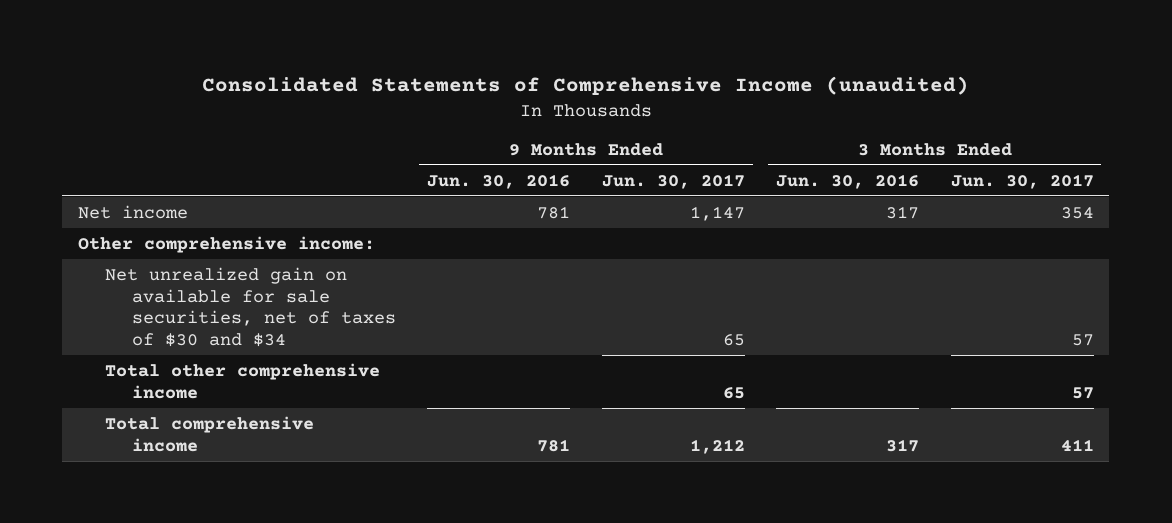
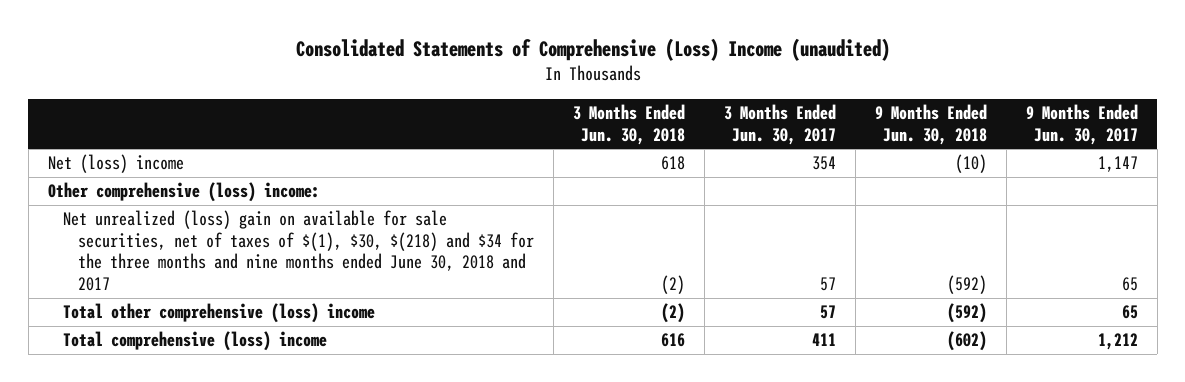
[201,75,969,95] Consolidated Statements of Comprehensive Income (unaudited) -> [295,38,890,62] Consolidated Statements of Comprehensive (Loss) Income (unaudited)
[427,173,571,189] Jun. 30, 2016 -> none
[776,173,920,189] Jun. 30, 2016 -> none
none -> [572,104,685,145] 3 Months Ended Jun. 30, 2018
none -> [874,104,987,145] 9 Months Ended Jun. 30, 2018
[78,204,189,219] Net income -> [47,154,184,174] Net (loss) income
[78,235,376,253] Other comprehensive income: -> [47,182,320,203] Other comprehensive (loss) income:
[104,266,396,348] Net unrealized gain on available for sale securities, net of taxes of $30 and $34 -> [62,210,534,291] Net unrealized (loss) gain on available for sale securities, net of taxes of $(1), $30, $(218) and $34 for the three months and nine months ended June 30, 2018 and 2017
[104,362,380,399] Total other comprehensive income -> [62,303,375,324] Total other comprehensive (loss) income
[104,415,314,452] Total comprehensive income -> [62,331,327,352] Total comprehensive (loss) income

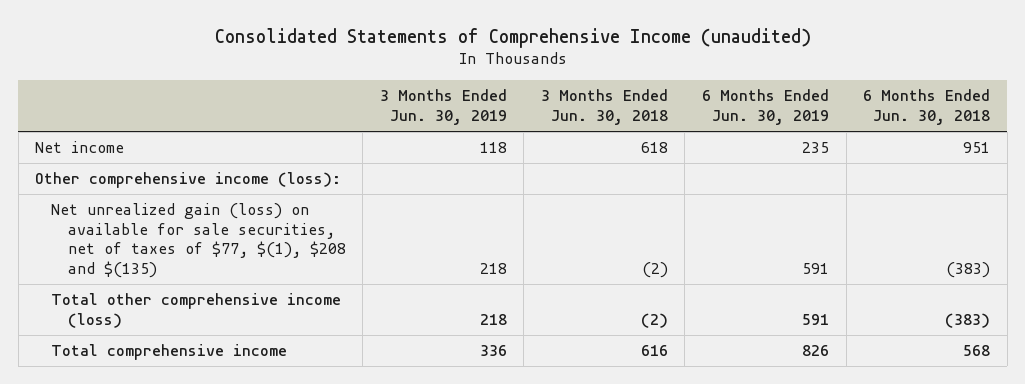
[295,38,890,62] Consolidated Statements of Comprehensive (Loss) Income (unaudited) -> [214,27,811,48] Consolidated Statements of Comprehensive Income (unaudited)
[723,104,836,145] 3 Months Ended Jun. 30, 2017 -> none
[874,104,987,145] 9 Months Ended Jun. 30, 2018 -> none
[1025,104,1138,145] 9 Months Ended Jun. 30, 2017 -> none
none -> [379,89,507,125] 3 Months Ended Jun. 30, 2019
none -> [701,89,829,125] 6 Months Ended Jun. 30, 2019
none -> [863,89,991,125] 6 Months Ended Jun. 30, 2018
[47,154,184,174] Net (loss) income -> [35,141,125,154] Net income
[47,182,320,203] Other comprehensive (loss) income: -> [35,172,342,189] Other comprehensive income (loss):
[62,210,534,291] Net unrealized (loss) gain on available for sale securities, net of taxes of $(1), $30, $(218) and $34 for the three months and nine months ended June 30, 2018 and 2017 -> [51,203,346,278] Net unrealized gain (loss) on available for sale securities, net of taxes of $77, $(1), $208 and $(135)
[62,303,375,324] Total other comprehensive (loss) income -> [51,293,342,328] Total other comprehensive income (loss)
[62,331,327,352] Total comprehensive (loss) income -> [51,344,288,361] Total comprehensive income

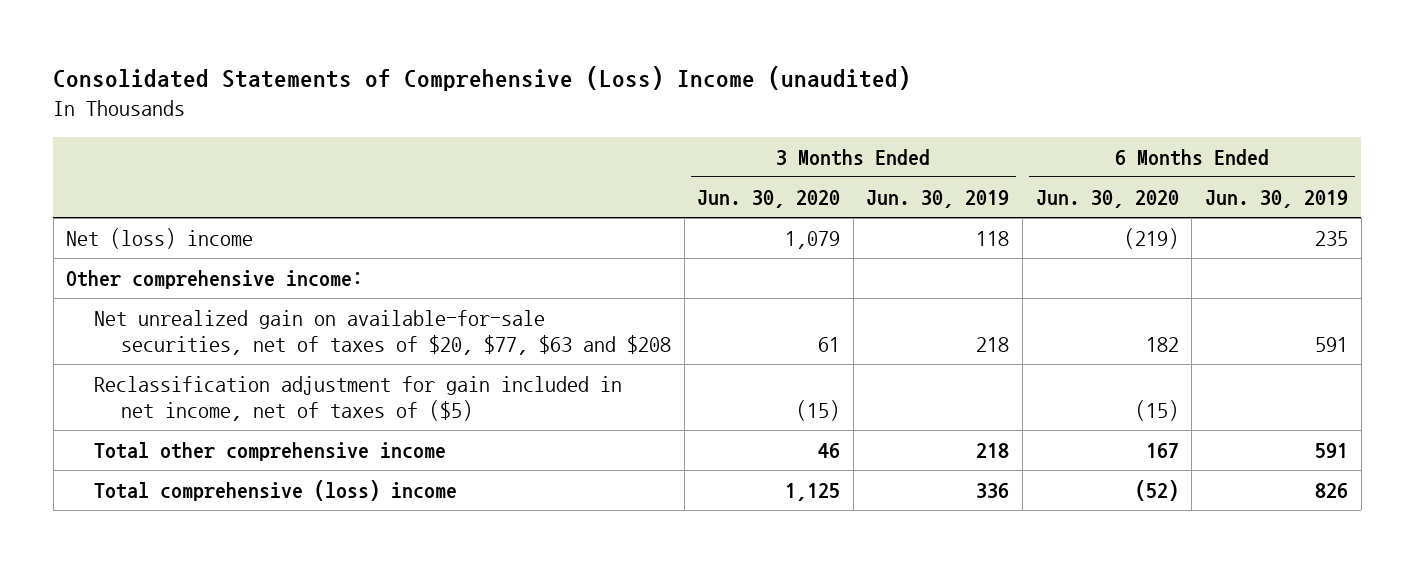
[214,27,811,48] Consolidated Statements of Comprehensive Income (unaudited) -> [53,66,912,92] Consolidated Statements of Comprehensive (Loss) Income (unaudited)
[540,89,668,125] 3 Months Ended Jun. 30, 2018 -> none
[863,89,991,125] 6 Months Ended Jun. 30, 2018 -> none
none -> [697,189,841,208] Jun. 30, 2020
none -> [1035,189,1179,208] Jun. 30, 2020
[35,141,125,154] Net income -> [66,227,254,249] Net (loss) income
[35,172,342,189] Other comprehensive income (loss): -> [66,269,364,289] Other comprehensive income:
[51,203,346,278] Net unrealized gain (loss) on available for sale securities, net of taxes of $77, $(1), $208 and $(135) -> [93,309,671,355] Net unrealized gain on available-for-sale securities, net of taxes of $20, $77, $63 and $208
none -> [93,375,622,421] Reclassification adjustment for gain included in net income, net of taxes of ($5)
[51,293,342,328] Total other comprehensive income (loss) -> [93,441,446,461] Total other comprehensive income
[51,344,288,361] Total comprehensive income -> [93,479,457,501] Total comprehensive (loss) income

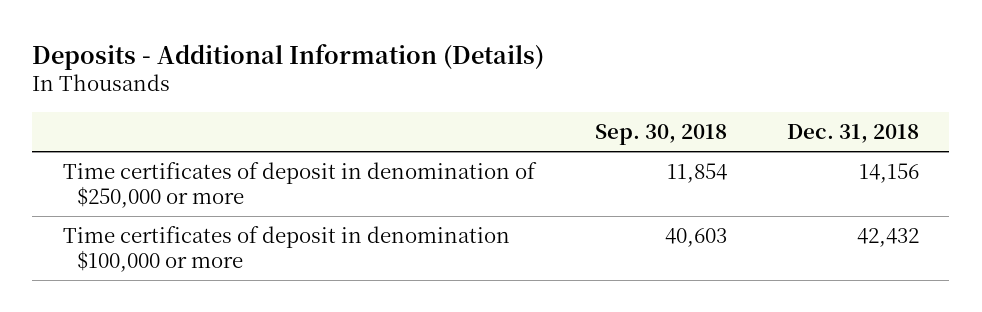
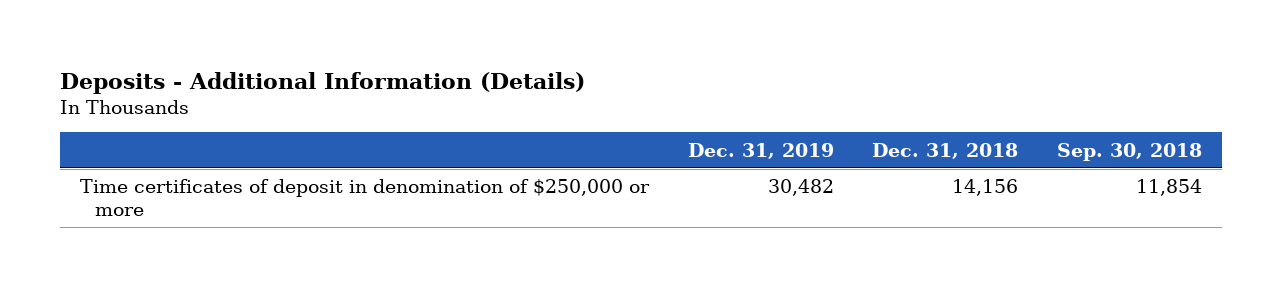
none -> [687,142,834,159] Dec. 31, 2019
[62,226,510,272] Time certificates of deposit in denomination $100,000 or more -> none

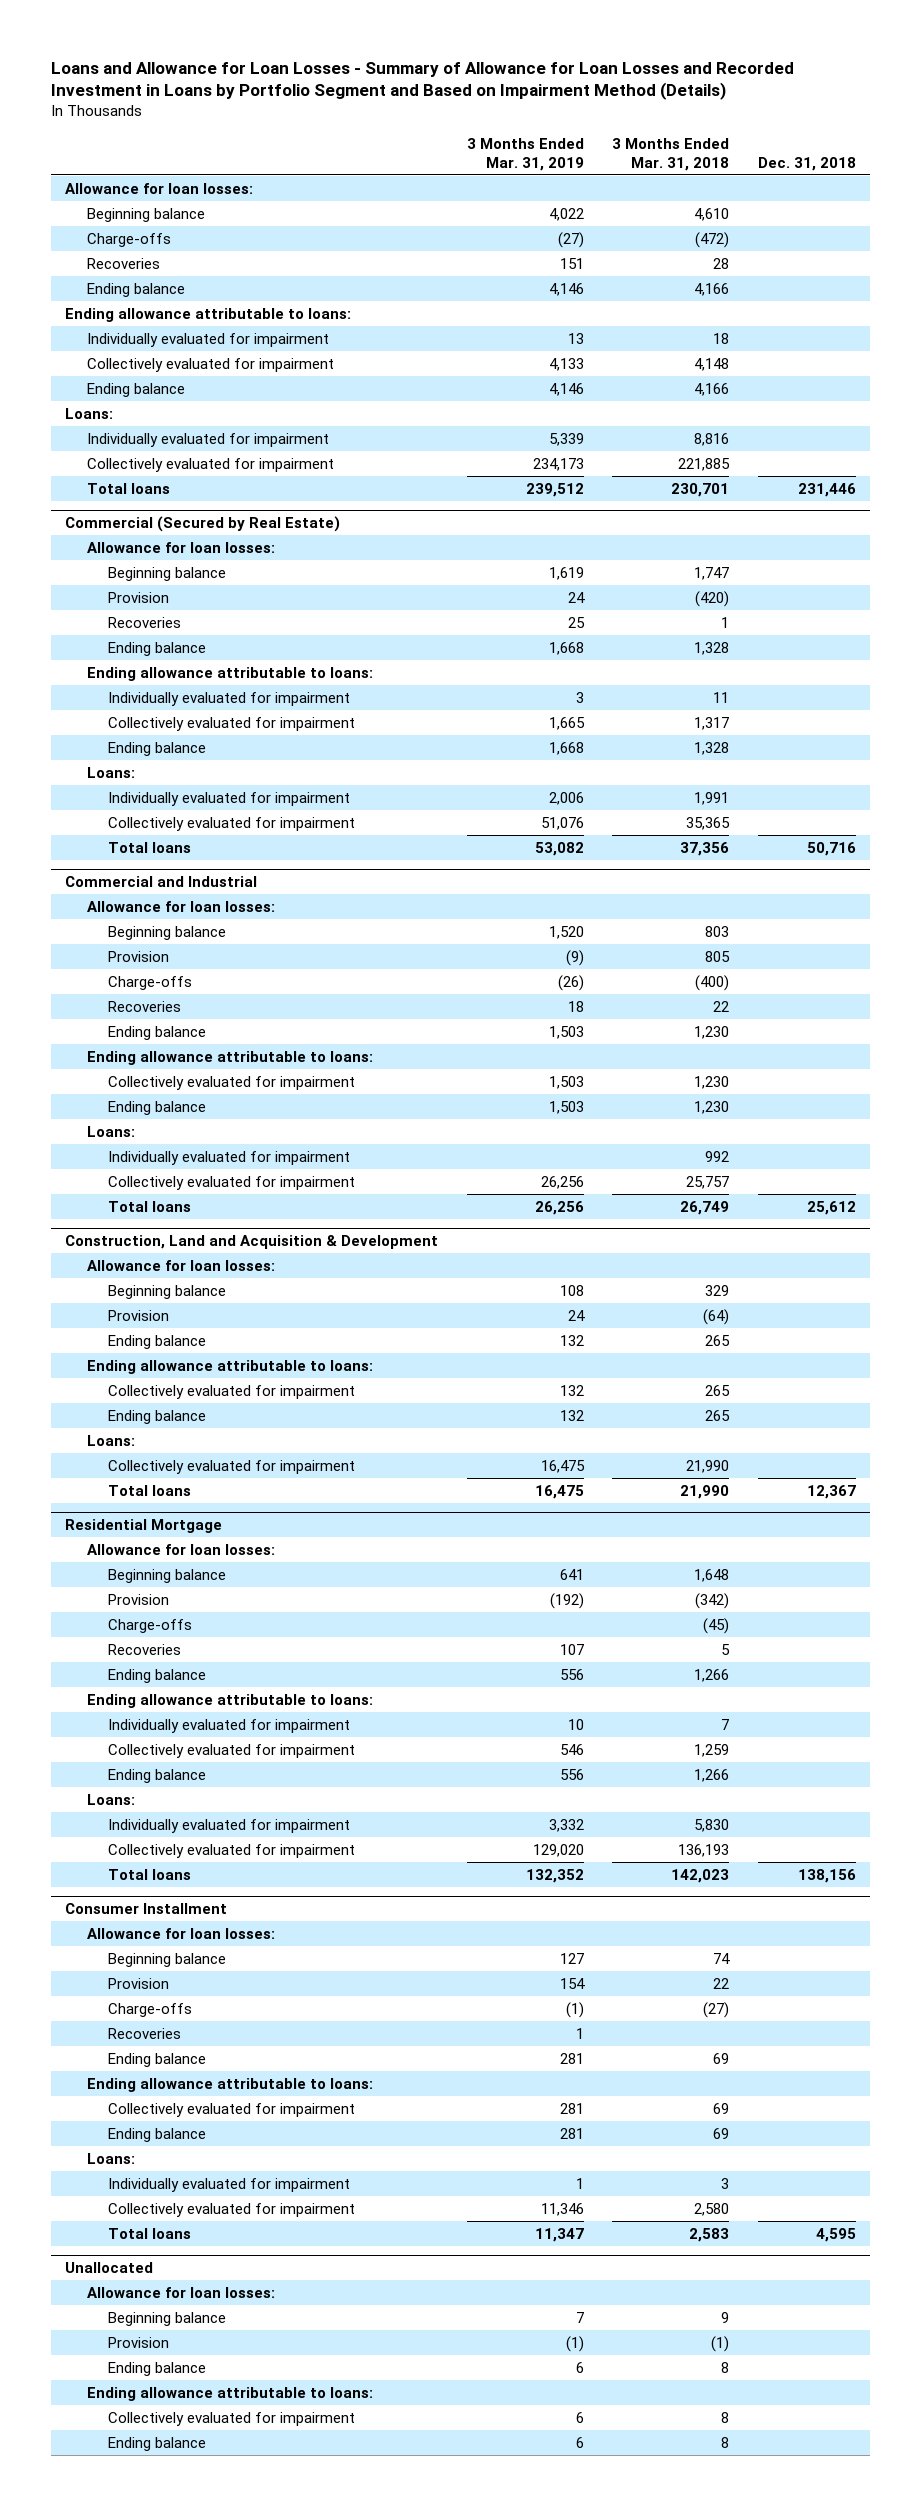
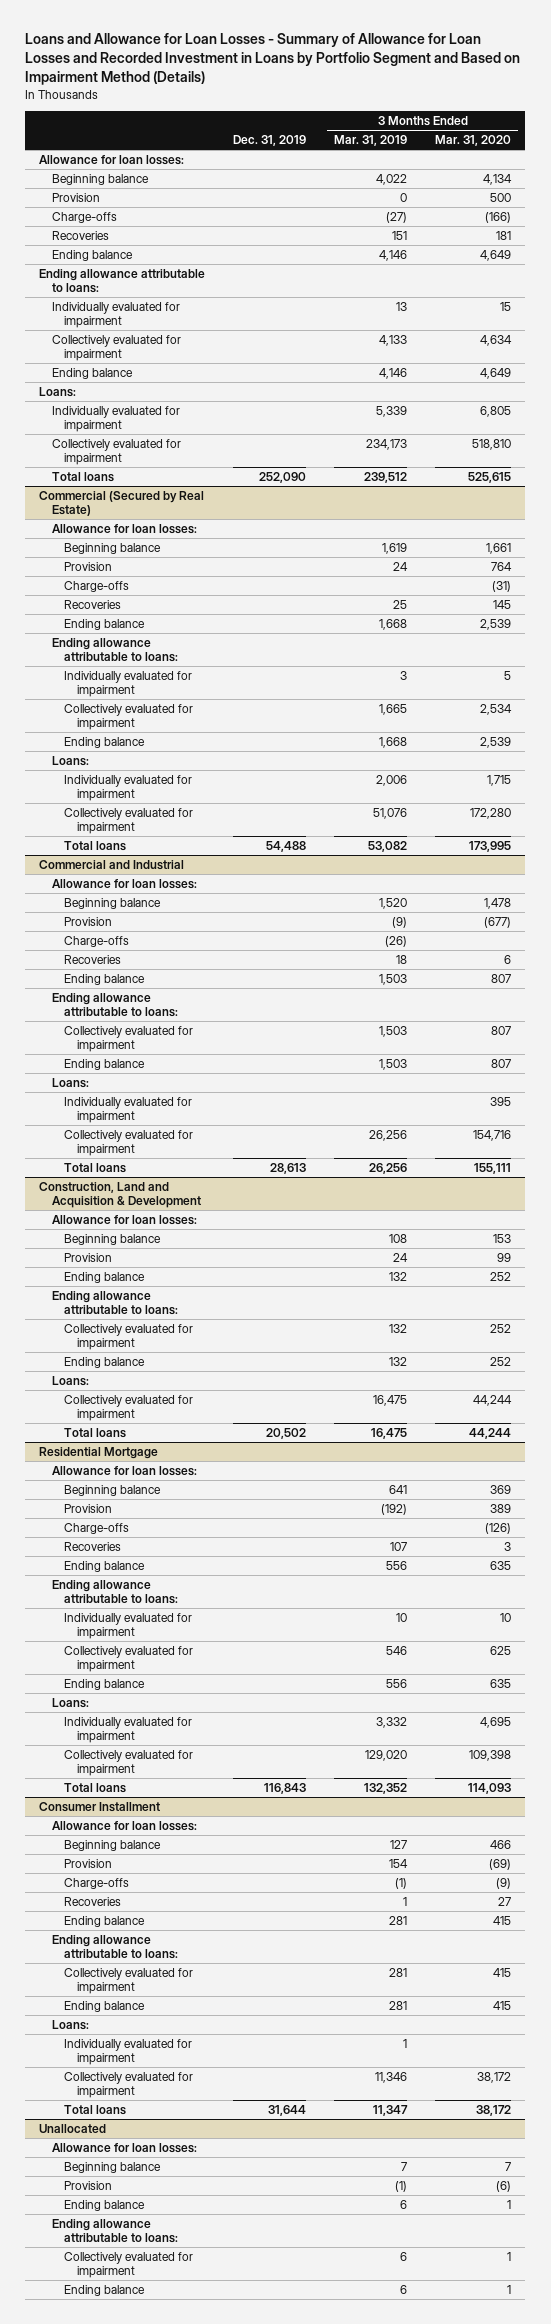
[612,137,730,171] 3 Months Ended Mar. 31, 2018 -> none
[758,156,857,171] Dec. 31, 2018 -> none
none -> [233,135,307,147] Dec. 31, 2019
none -> [435,135,512,147] Mar. 31, 2020
none -> [51,193,100,203] Provision
none -> [64,581,130,593] Charge-offs

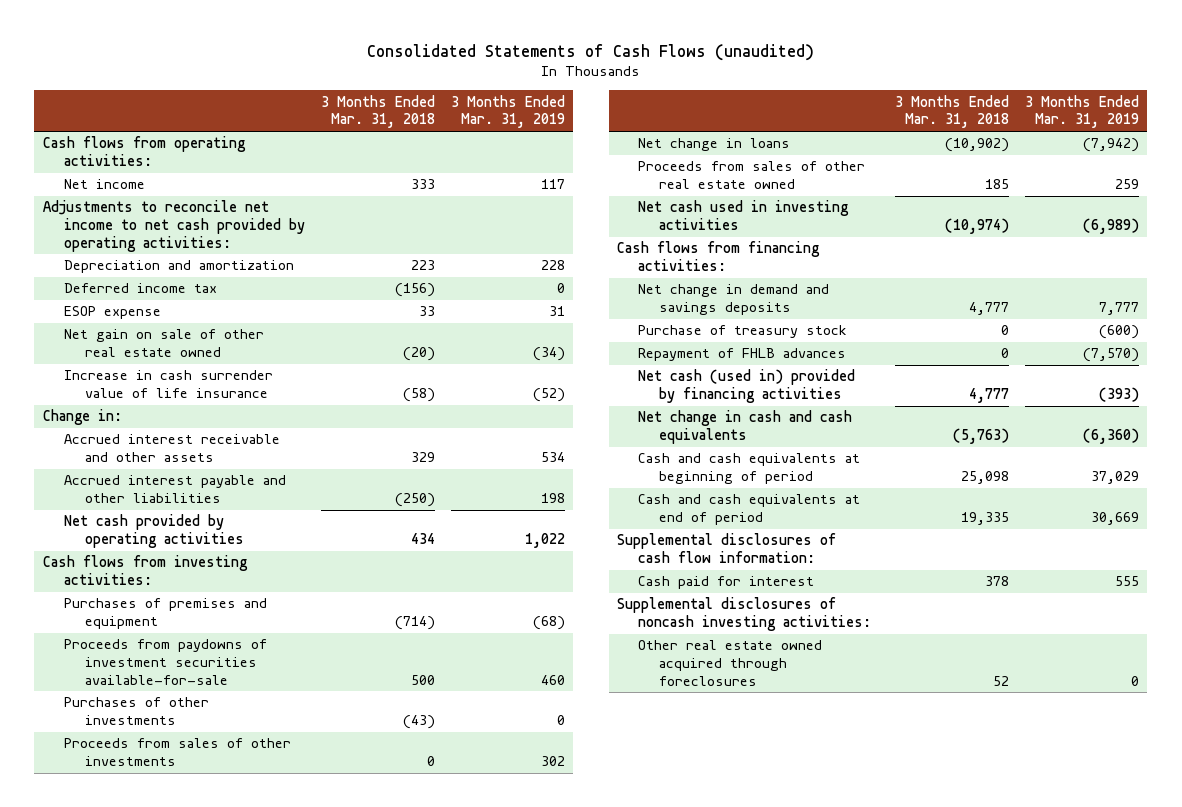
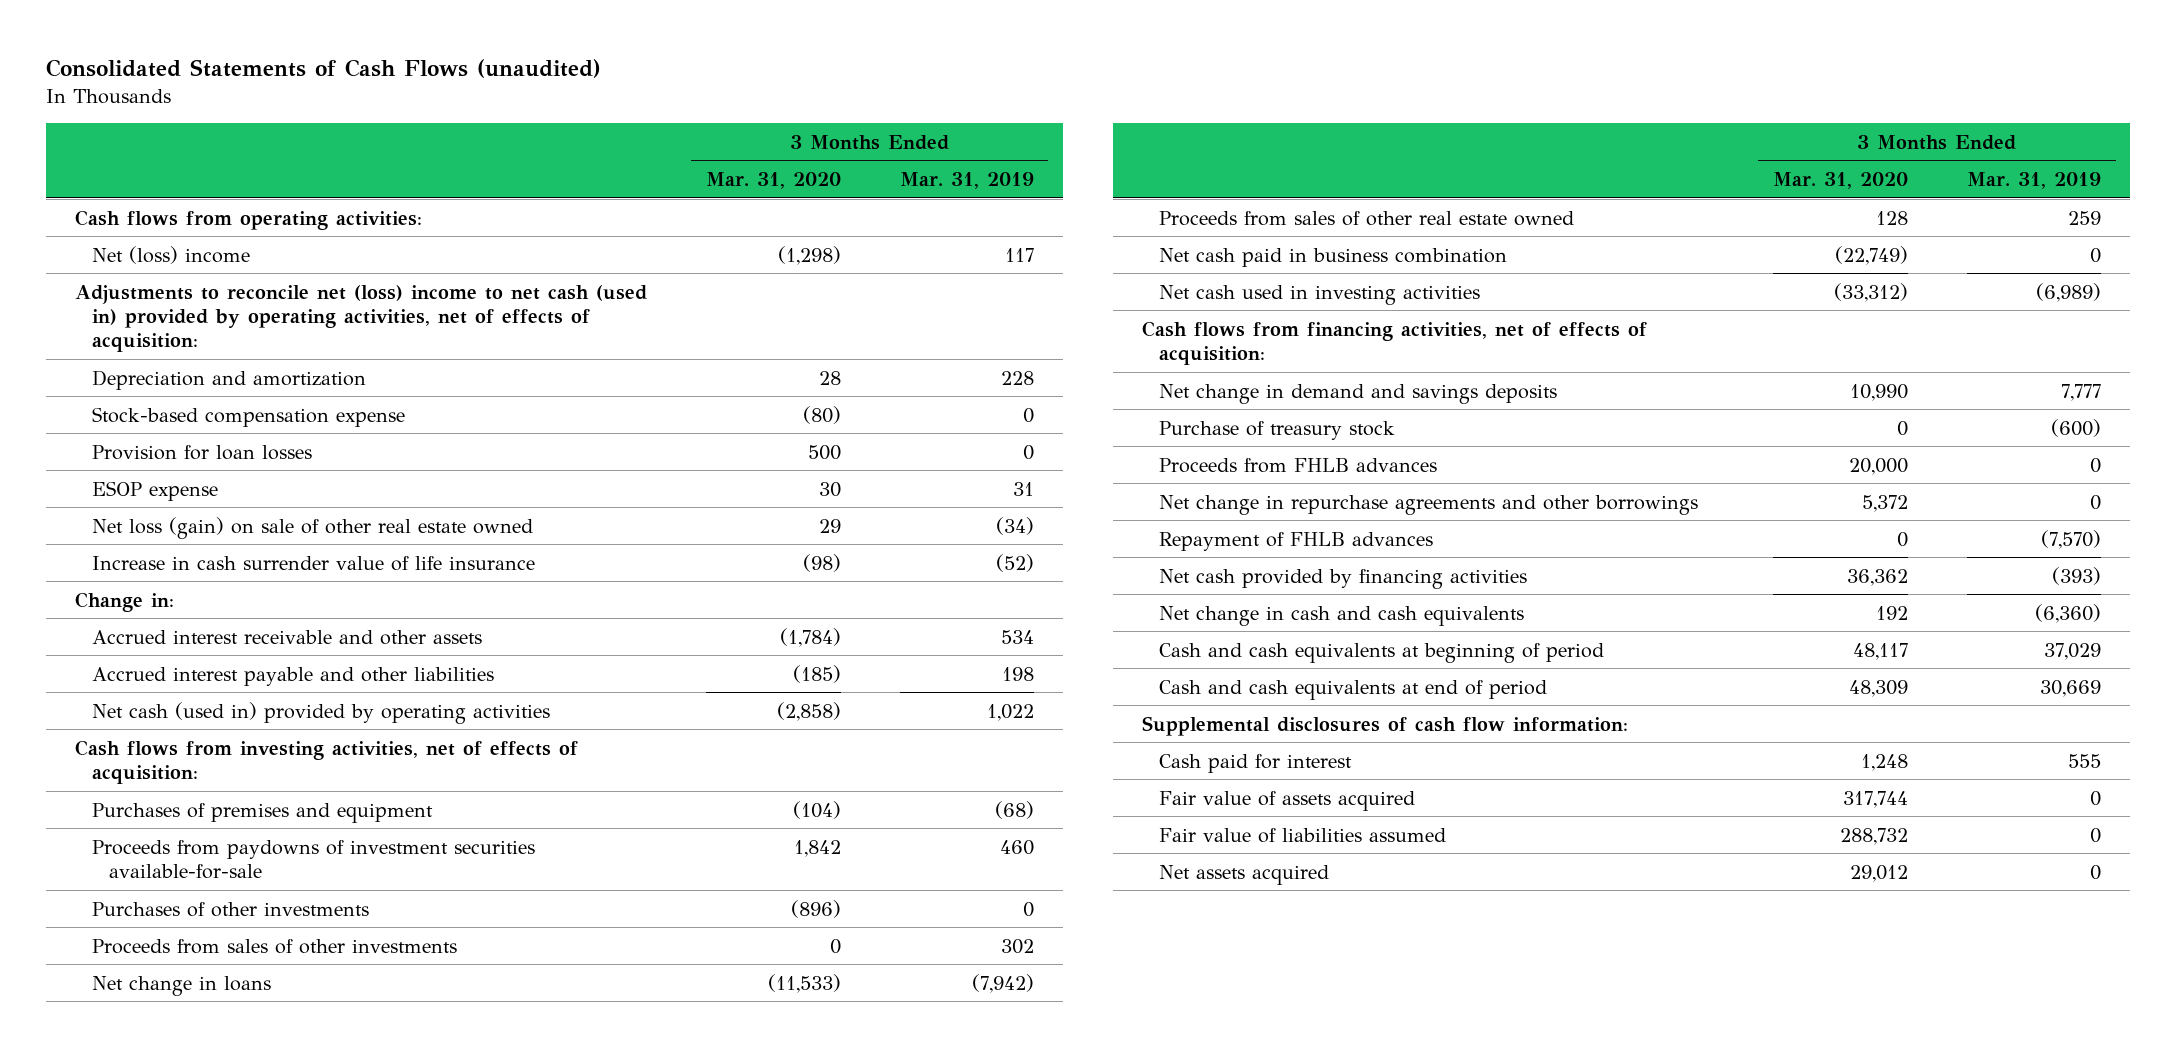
[320,94,435,129] 3 Months Ended Mar. 31, 2018 -> none
none -> [705,171,841,189] Mar. 31, 2020
[63,179,145,190] Net income -> [91,245,250,264] Net (loss) income
[42,200,305,252] Adjustments to reconcile net income to net cash provided by operating activities: -> [75,284,648,353] Adjustments to reconcile net (loss) income to net cash (used in) provided by operating activities, net of effects of acquisition:
[63,283,217,294] Deferred income tax -> none
none -> [91,406,405,427] Stock-based compensation expense
none -> [91,444,312,460] Provision for loan losses
[63,329,264,358] Net gain on sale of other real estate owned -> [91,516,533,539] Net loss (gain) on sale of other real estate owned
[63,514,244,549] Net cash provided by operating activities -> [91,701,550,724] Net cash (used in) provided by operating activities
[42,555,248,586] Cash flows from investing activities: -> [75,739,579,784] Cash flows from investing activities, net of effects of acquisition:
none -> [1158,247,1507,267] Net cash paid in business combination
[616,241,820,272] Cash flows from financing activities: -> [1142,320,1648,365] Cash flows from financing activities, net of effects of acquisition:
none -> [1158,457,1437,473] Proceeds from FHLB advances
none -> [1158,494,1698,515] Net change in repurchase agreements and other borrowings
[638,369,856,404] Net cash (used in) provided by financing activities -> [1158,568,1527,589] Net cash provided by financing activities
[616,597,872,632] Supplemental disclosures of noncash investing activities: -> none
[638,640,823,686] Other real estate owned acquired through foreclosures -> none
none -> [1158,790,1415,811] Fair value of assets acquired
none -> [1158,827,1446,843] Fair value of liabilities assumed
none -> [1158,864,1329,885] Net assets acquired

